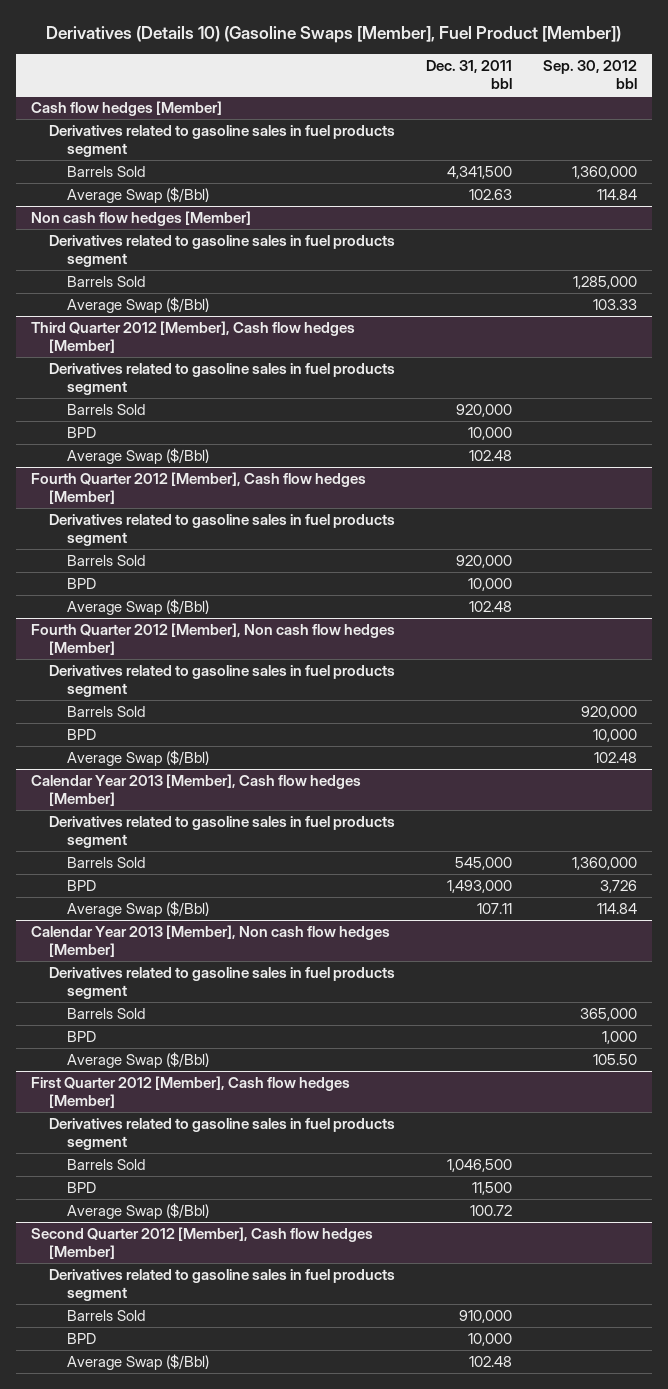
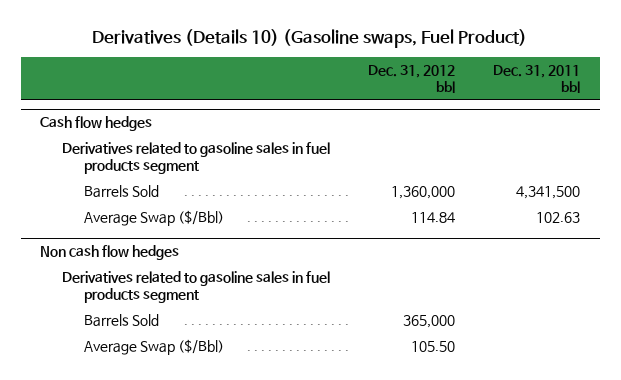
[46,26,622,44] Derivatives (Details 10) (Gasoline Swaps [Member], Fuel Product [Member]) -> [92,29,528,49] Derivatives (Details 10) (Gasoline swaps, Fuel Product)
[542,60,637,90] Sep. 30, 2012 bbl -> none
none -> [368,65,456,93] Dec. 31, 2012 bbl
[31,101,223,117] Cash flow hedges [Member] -> [40,116,153,132] Cash flow hedges
[31,211,252,227] Non cash flow hedges [Member] -> [40,245,180,261] Non cash flow hedges
[31,321,356,353] Third Quarter 2012 [Member], Cash flow hedges [Member] -> none
[49,363,396,395] Derivatives related to gasoline sales in fuel products segment -> none
[67,404,146,416] Barrels Sold -> none
[67,427,97,439] BPD -> none
[67,448,210,465] Average Swap ($/Bbl) -> none
[31,472,367,504] Fourth Quarter 2012 [Member], Cash flow hedges [Member] -> none
[49,514,396,546] Derivatives related to gasoline sales in fuel products segment -> none
[67,555,146,567] Barrels Sold -> none
[67,578,97,590] BPD -> none
[67,599,210,616] Average Swap ($/Bbl) -> none
[31,623,396,655] Fourth Quarter 2012 [Member], Non cash flow hedges [Member] -> none
[49,665,396,697] Derivatives related to gasoline sales in fuel products segment -> none
[67,706,146,718] Barrels Sold -> none
[67,729,97,741] BPD -> none
[67,750,210,767] Average Swap ($/Bbl) -> none
[31,774,362,806] Calendar Year 2013 [Member], Cash flow hedges [Member] -> none
[49,816,396,848] Derivatives related to gasoline sales in fuel products segment -> none
[67,857,146,869] Barrels Sold -> none
[67,880,97,892] BPD -> none
[67,901,210,918] Average Swap ($/Bbl) -> none
[31,925,391,957] Calendar Year 2013 [Member], Non cash flow hedges [Member] -> none
[49,967,396,999] Derivatives related to gasoline sales in fuel products segment -> none
[67,1008,146,1020] Barrels Sold -> none
[67,1031,97,1043] BPD -> none
[67,1052,210,1069] Average Swap ($/Bbl) -> none
[31,1076,351,1108] First Quarter 2012 [Member], Cash flow hedges [Member] -> none
[49,1118,396,1150] Derivatives related to gasoline sales in fuel products segment -> none
[67,1159,146,1171] Barrels Sold -> none
[67,1182,97,1194] BPD -> none
[67,1203,210,1220] Average Swap ($/Bbl) -> none
[31,1227,374,1259] Second Quarter 2012 [Member], Cash flow hedges [Member] -> none
[49,1269,396,1301] Derivatives related to gasoline sales in fuel products segment -> none
[67,1310,146,1322] Barrels Sold -> none
[67,1333,97,1345] BPD -> none
[67,1354,210,1371] Average Swap ($/Bbl) -> none

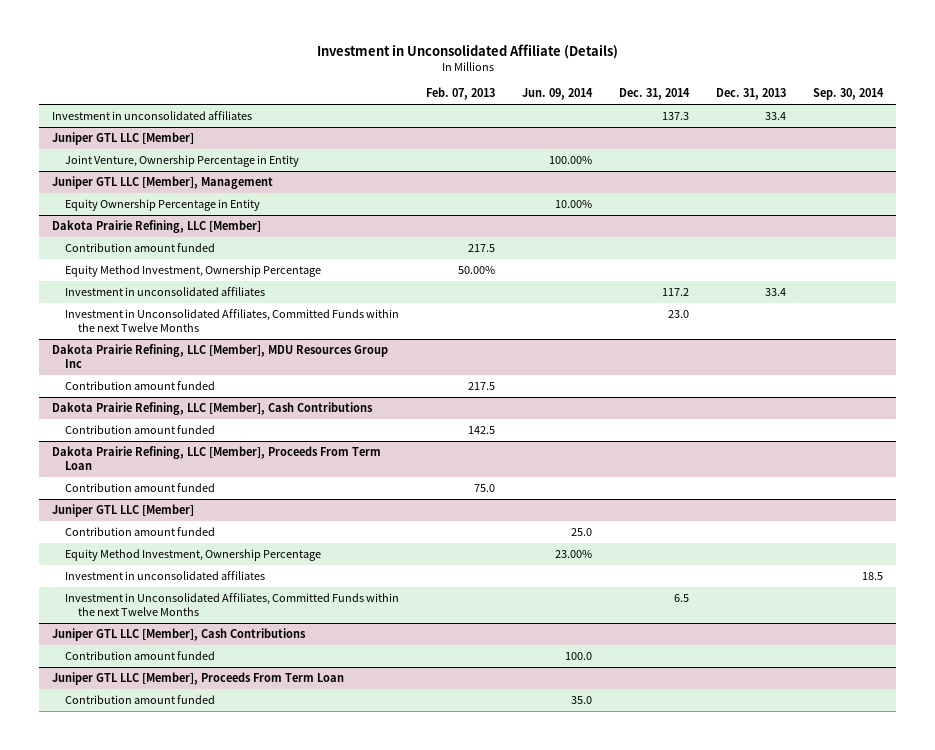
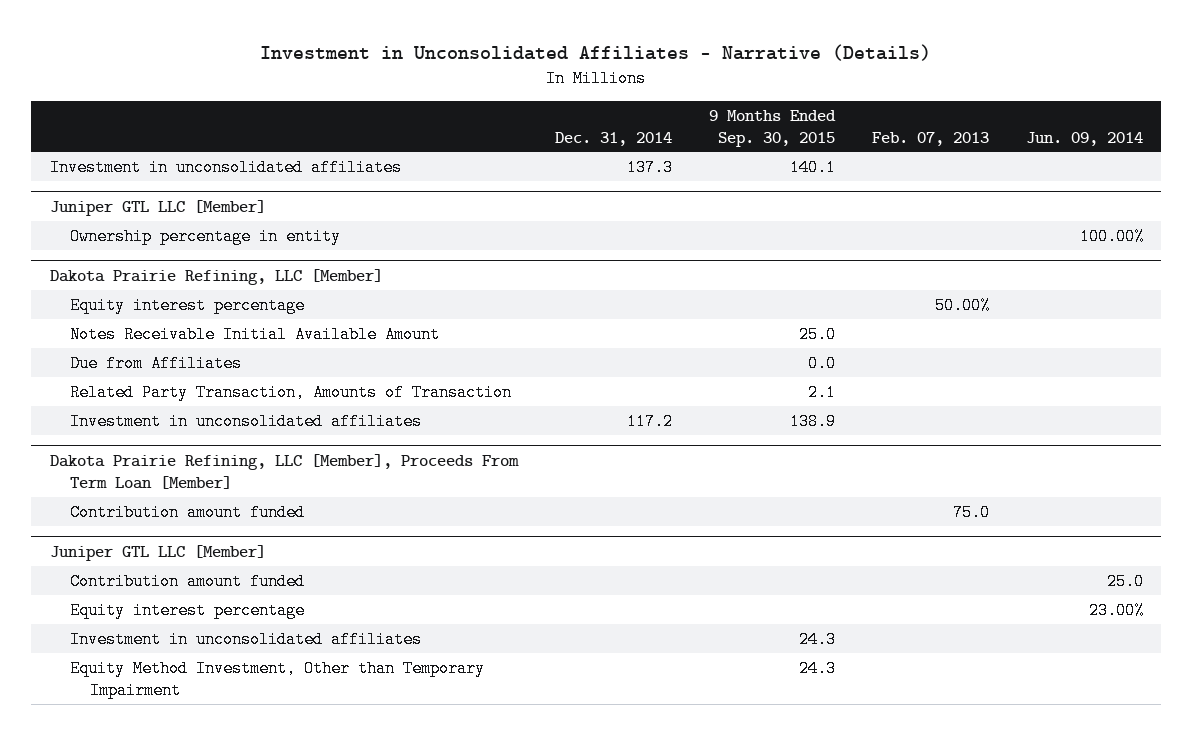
[316,44,618,60] Investment in Unconsolidated Affiliate (Details) -> [260,43,932,61] Investment in Unconsolidated Affiliates - Narrative (Details)
[716,88,787,101] Dec. 31, 2013 -> none
[812,88,884,101] Sep. 30, 2014 -> none
none -> [708,109,836,147] 9 Months Ended Sep. 30, 2015
[52,175,274,189] Juniper GTL LLC [Member], Management -> none
[65,198,261,211] Equity Ownership Percentage in Entity -> none
[65,154,300,167] Joint Venture, Ownership Percentage in Entity -> [69,227,341,245] Ownership percentage in entity
[65,242,216,252] Contribution amount funded -> none
[65,264,322,277] Equity Method Investment, Ownership Percentage -> [69,296,305,314] Equity interest percentage
none -> [69,325,440,343] Notes Receivable Initial Available Amount
none -> [69,354,242,372] Due from Affiliates
none -> [69,383,512,401] Related Party Transaction, Amounts of Transaction
[65,308,400,332] Investment in Unconsolidated Affiliates, Committed Funds within the next Twelve Months -> none
[52,343,389,368] Dakota Prairie Refining, LLC [Member], MDU Resources Group Inc -> none
[65,380,216,390] Contribution amount funded -> none
[52,401,374,415] Dakota Prairie Refining, LLC [Member], Cash Contributions -> none
[65,424,216,434] Contribution amount funded -> none
[52,445,382,470] Dakota Prairie Refining, LLC [Member], Proceeds From Term Loan -> [49,453,519,489] Dakota Prairie Refining, LLC [Member], Proceeds From Term Loan [Member]
[65,548,322,561] Equity Method Investment, Ownership Percentage -> [69,601,305,619] Equity interest percentage
[65,592,400,616] Investment in Unconsolidated Affiliates, Committed Funds within the next Twelve Months -> none
[52,627,307,641] Juniper GTL LLC [Member], Cash Contributions -> none
[65,650,216,660] Contribution amount funded -> none
[52,671,345,685] Juniper GTL LLC [Member], Proceeds From Term Loan -> none
[65,694,216,704] Contribution amount funded -> none
none -> [69,659,485,699] Equity Method Investment, Other than Temporary Impairment

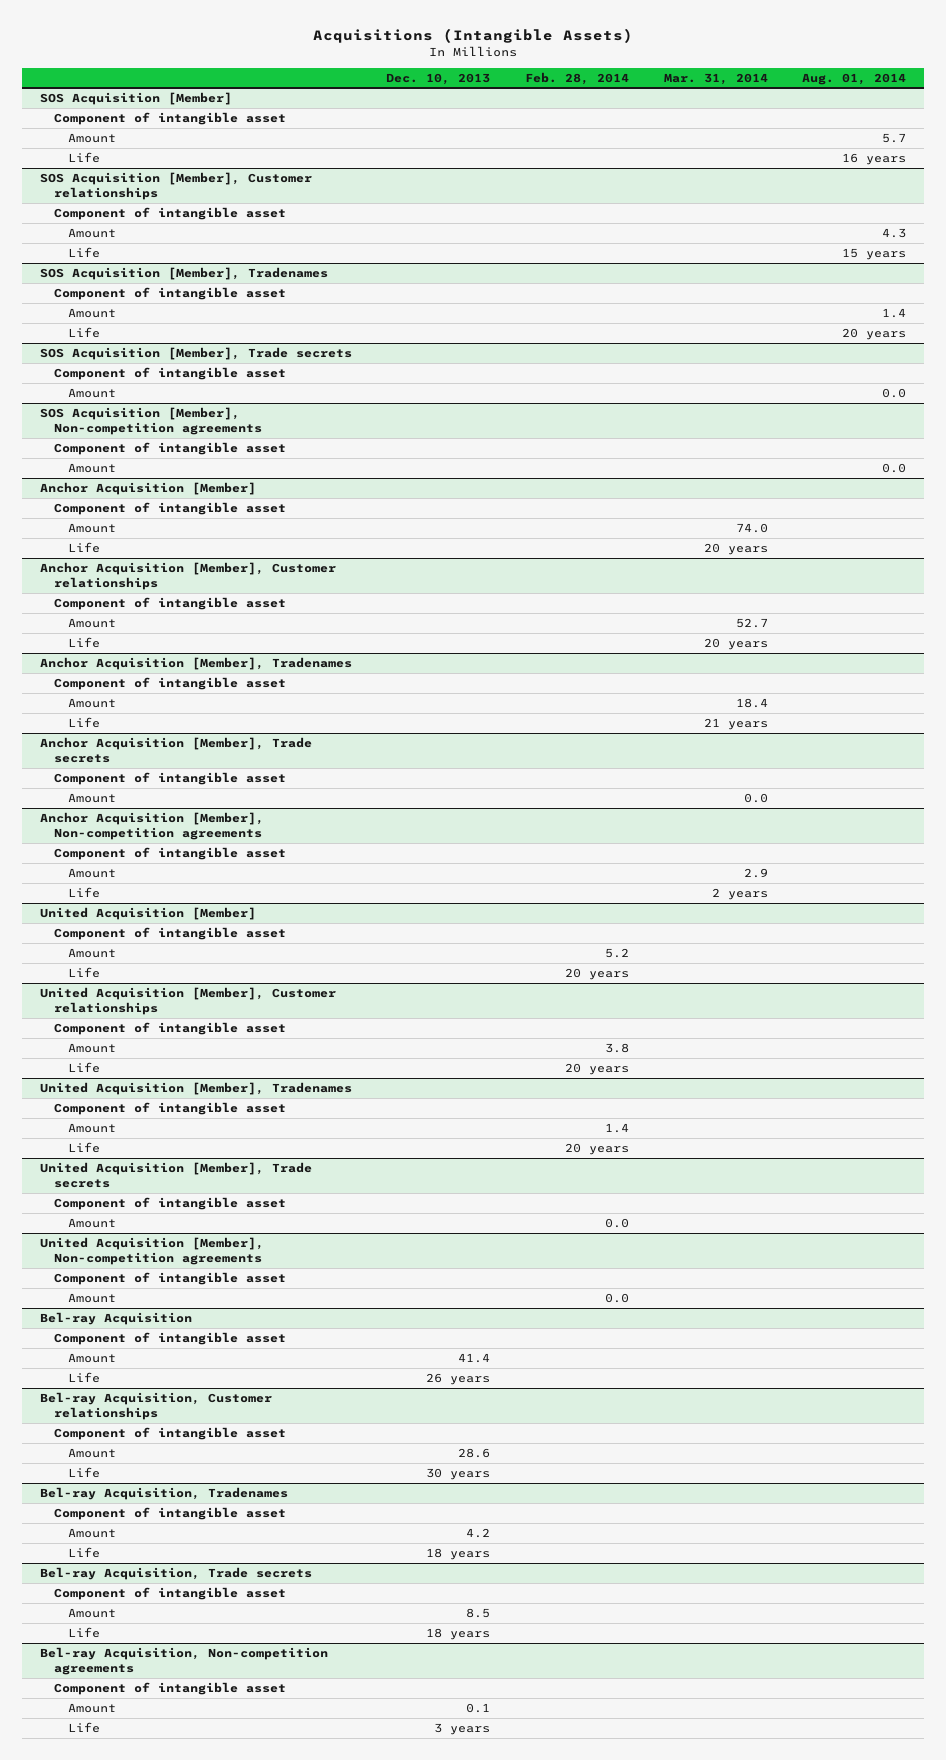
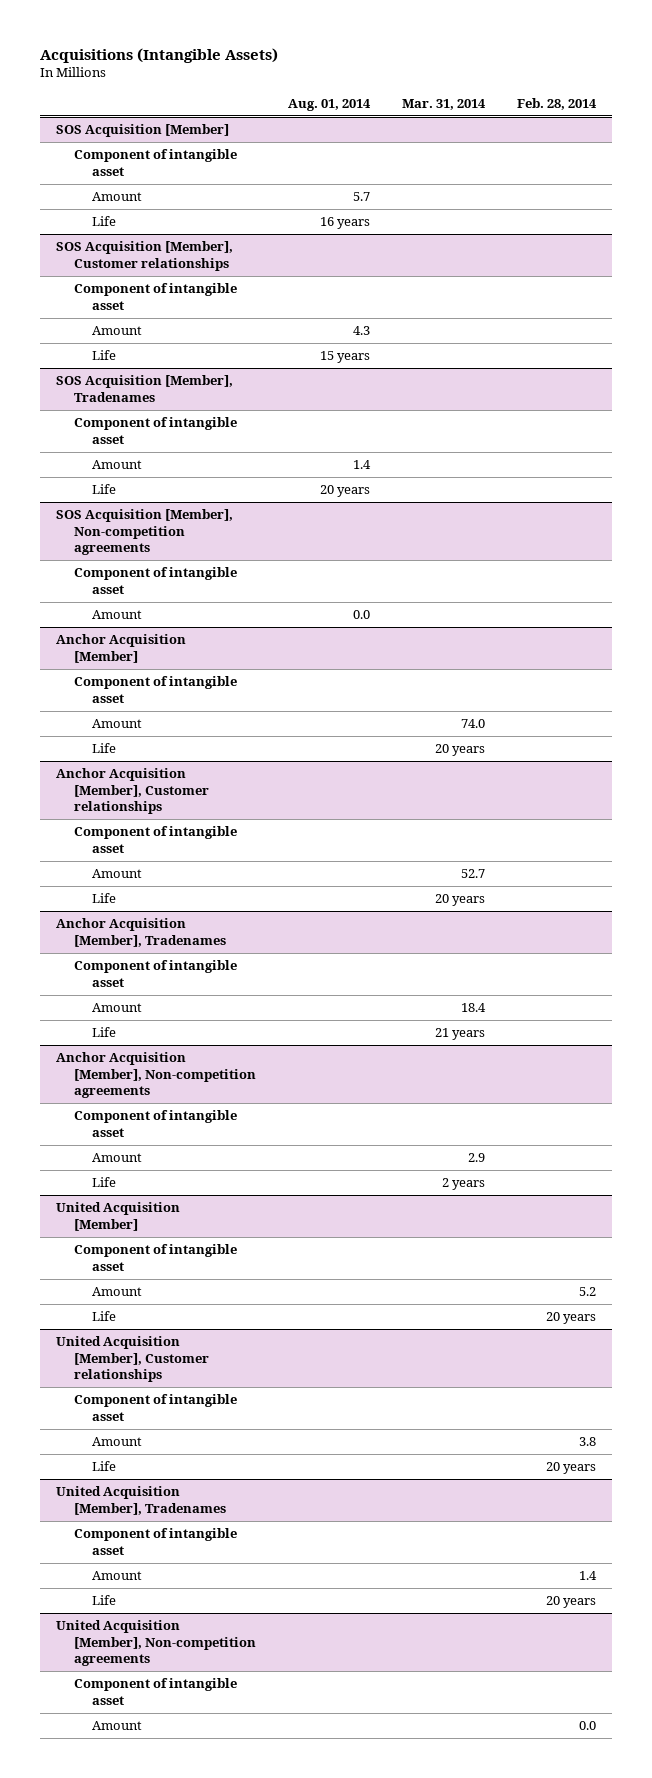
[386,72,491,85] Dec. 10, 2013 -> none
[39,346,352,360] SOS Acquisition [Member], Trade secrets -> none
[53,366,286,380] Component of intangible asset -> none
[67,387,116,398] Amount -> none
[39,736,312,763] Anchor Acquisition [Member], Trade secrets -> none
[53,771,286,785] Component of intangible asset -> none
[67,792,116,803] Amount -> none
[39,1161,312,1188] United Acquisition [Member], Trade secrets -> none
[53,1196,286,1210] Component of intangible asset -> none
[67,1217,116,1228] Amount -> none
[39,1311,192,1325] Bel-ray Acquisition -> none
[53,1331,286,1345] Component of intangible asset -> none
[67,1352,116,1363] Amount -> none
[67,1371,100,1383] Life -> none
[39,1391,272,1420] Bel-ray Acquisition, Customer relationships -> none
[53,1426,286,1440] Component of intangible asset -> none
[67,1447,116,1458] Amount -> none
[67,1466,100,1478] Life -> none
[39,1486,288,1500] Bel-ray Acquisition, Tradenames -> none
[53,1506,286,1520] Component of intangible asset -> none
[67,1527,116,1538] Amount -> none
[67,1546,100,1558] Life -> none
[39,1566,312,1580] Bel-ray Acquisition, Trade secrets -> none
[53,1586,286,1600] Component of intangible asset -> none
[67,1607,116,1618] Amount -> none
[67,1626,100,1638] Life -> none
[39,1646,328,1675] Bel-ray Acquisition, Non-competition agreements -> none
[53,1681,286,1695] Component of intangible asset -> none
[67,1702,116,1713] Amount -> none
[67,1721,100,1733] Life -> none

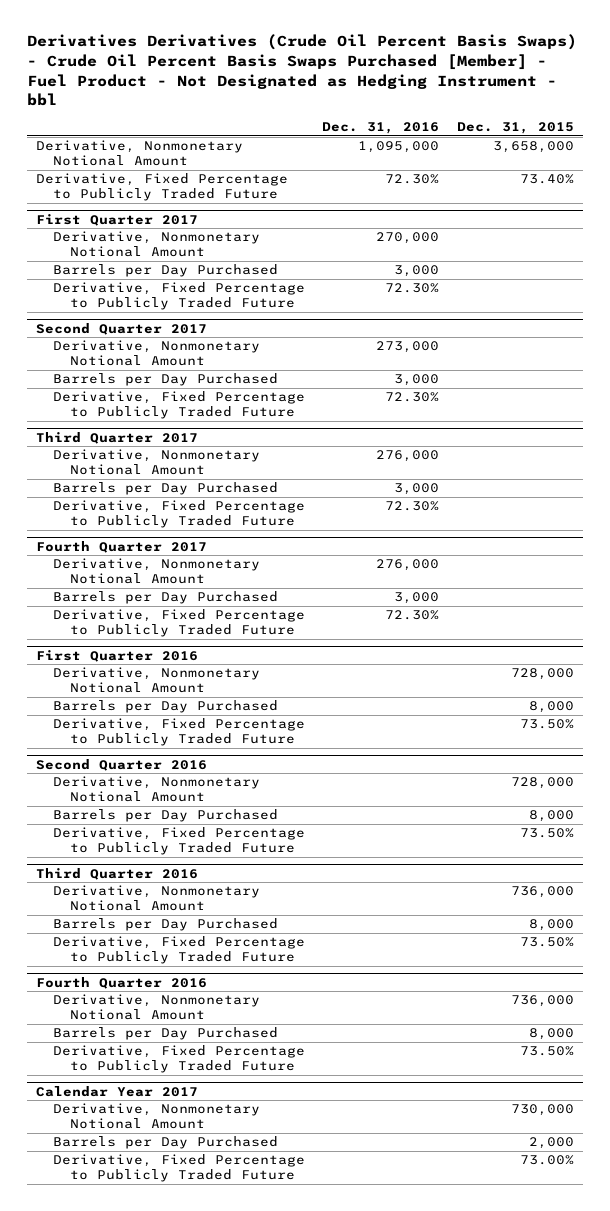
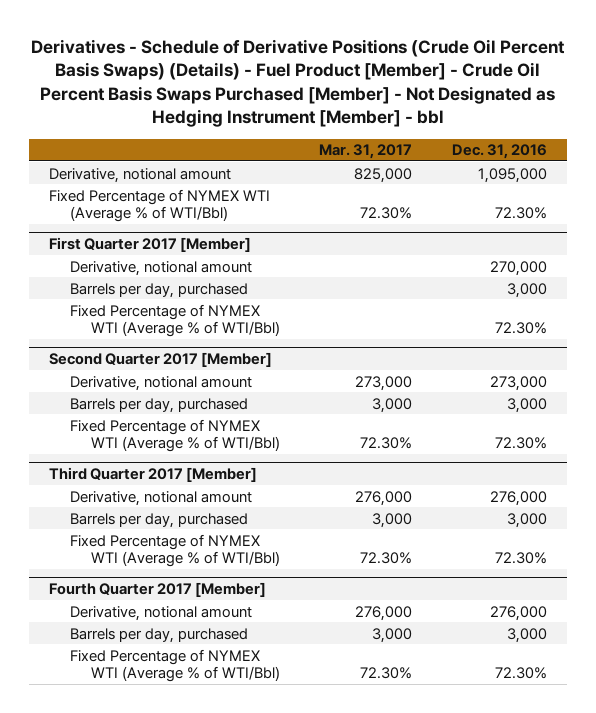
[26,34,577,107] Derivatives Derivatives (Crude Oil Percent Basis Swaps) - Crude Oil Percent Basis Swaps Purchased [Member] - Fuel Product - Not Designated as Hedging Instrument - bbl -> [30,38,565,128] Derivatives - Schedule of Derivative Positions (Crude Oil Percent Basis Swaps) (Details) - Fuel Product [Member] - Crude Oil Percent Basis Swaps Purchased [Member] - Not Designated as Hedging Instrument [Member] - bbl
[456,122,574,135] Dec. 31, 2015 -> none
none -> [319,144,413,160] Mar. 31, 2017
[35,649,198,662] First Quarter 2016 -> none
[52,667,260,694] Derivative, Nonmonetary Notional Amount -> none
[52,700,278,714] Barrels per Day Purchased -> none
[52,718,305,747] Derivative, Fixed Percentage to Publicly Traded Future -> none
[35,758,207,771] Second Quarter 2016 -> none
[52,776,260,803] Derivative, Nonmonetary Notional Amount -> none
[52,809,278,823] Barrels per Day Purchased -> none
[52,827,305,856] Derivative, Fixed Percentage to Publicly Traded Future -> none
[35,867,198,880] Third Quarter 2016 -> none
[52,885,260,912] Derivative, Nonmonetary Notional Amount -> none
[52,918,278,932] Barrels per Day Purchased -> none
[52,936,305,965] Derivative, Fixed Percentage to Publicly Traded Future -> none
[35,976,207,989] Fourth Quarter 2016 -> none
[52,994,260,1021] Derivative, Nonmonetary Notional Amount -> none
[52,1027,278,1041] Barrels per Day Purchased -> none
[52,1045,305,1074] Derivative, Fixed Percentage to Publicly Traded Future -> none
[35,1085,198,1097] Calendar Year 2017 -> none
[52,1103,260,1130] Derivative, Nonmonetary Notional Amount -> none
[52,1136,278,1150] Barrels per Day Purchased -> none
[52,1154,305,1183] Derivative, Fixed Percentage to Publicly Traded Future -> none
[35,140,243,167] Derivative, Nonmonetary Notional Amount -> [48,167,231,183] Derivative, notional amount
[35,173,288,202] Derivative, Fixed Percentage to Publicly Traded Future -> [48,188,270,223] Fixed Percentage of NYMEX WTI (Average % of WTI/Bbl)
[35,213,198,226] First Quarter 2017 -> [48,237,251,253] First Quarter 2017 [Member]
[52,231,260,258] Derivative, Nonmonetary Notional Amount -> [69,260,252,276] Derivative, notional amount
[52,264,278,278] Barrels per Day Purchased -> [69,282,248,298] Barrels per day, purchased
[52,282,305,311] Derivative, Fixed Percentage to Publicly Traded Future -> [69,303,280,338] Fixed Percentage of NYMEX WTI (Average % of WTI/Bbl)
[35,322,207,335] Second Quarter 2017 -> [48,352,272,368] Second Quarter 2017 [Member]
[52,340,260,367] Derivative, Nonmonetary Notional Amount -> [69,375,252,391] Derivative, notional amount
[52,373,278,387] Barrels per Day Purchased -> [69,397,248,413] Barrels per day, purchased
[52,391,305,420] Derivative, Fixed Percentage to Publicly Traded Future -> [69,418,280,453] Fixed Percentage of NYMEX WTI (Average % of WTI/Bbl)
[35,431,198,444] Third Quarter 2017 -> [48,467,257,483] Third Quarter 2017 [Member]
[52,449,260,476] Derivative, Nonmonetary Notional Amount -> [69,490,252,506] Derivative, notional amount
[52,482,278,496] Barrels per Day Purchased -> [69,512,248,528] Barrels per day, purchased
[52,500,305,529] Derivative, Fixed Percentage to Publicly Traded Future -> [69,533,280,568] Fixed Percentage of NYMEX WTI (Average % of WTI/Bbl)
[35,540,207,553] Fourth Quarter 2017 -> [48,582,266,598] Fourth Quarter 2017 [Member]
[52,558,260,585] Derivative, Nonmonetary Notional Amount -> [69,605,252,621] Derivative, notional amount
[52,591,278,605] Barrels per Day Purchased -> [69,627,248,643] Barrels per day, purchased
[52,609,305,638] Derivative, Fixed Percentage to Publicly Traded Future -> [69,648,280,683] Fixed Percentage of NYMEX WTI (Average % of WTI/Bbl)

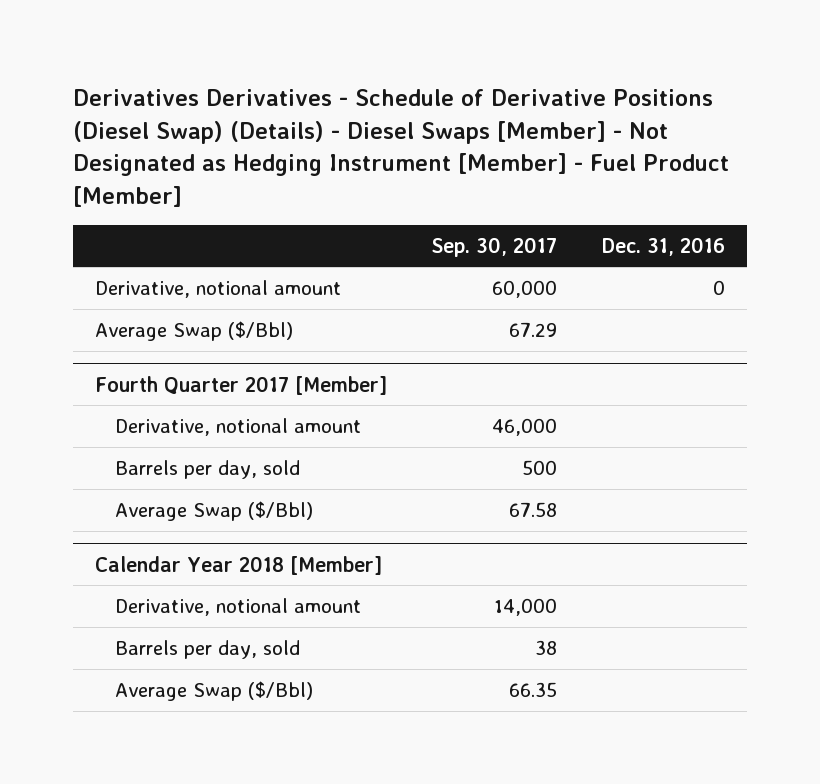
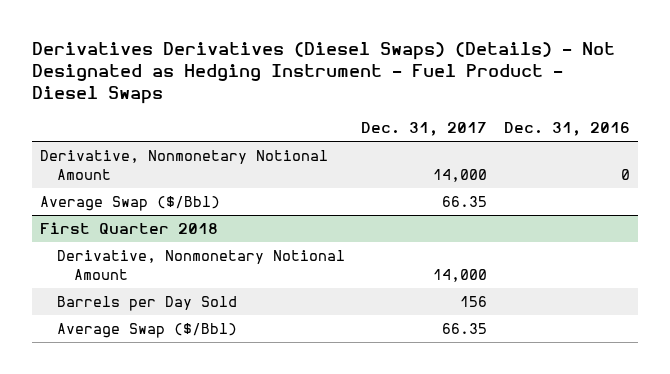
[73,88,730,207] Derivatives Derivatives - Schedule of Derivative Positions (Diesel Swap) (Details) - Diesel Swaps [Member] - Not Designated as Hedging Instrument [Member] - Fuel Product [Member] -> [32,41,616,105] Derivatives Derivatives (Diesel Swaps) (Details) - Not Designated as Hedging Instrument - Fuel Product - Diesel Swaps
[431,236,558,257] Sep. 30, 2017 -> none
none -> [361,122,488,137] Dec. 31, 2017
[95,279,342,298] Derivative, notional amount -> [40,150,329,180] Derivative, Nonmonetary Notional Amount
[95,375,388,395] Fourth Quarter 2017 [Member] -> none
[115,417,362,436] Derivative, notional amount -> none
[115,459,301,479] Barrels per day, sold -> none
[115,500,314,521] Average Swap ($/Bbl) -> none
[95,555,383,575] Calendar Year 2018 [Member] -> none
[115,597,362,616] Derivative, notional amount -> none
[115,639,301,659] Barrels per day, sold -> none
[115,680,314,701] Average Swap ($/Bbl) -> none
none -> [40,222,219,235] First Quarter 2018
none -> [56,250,345,280] Derivative, Nonmonetary Notional Amount
none -> [56,296,237,312] Barrels per Day Sold
none -> [56,323,237,339] Average Swap ($/Bbl)

